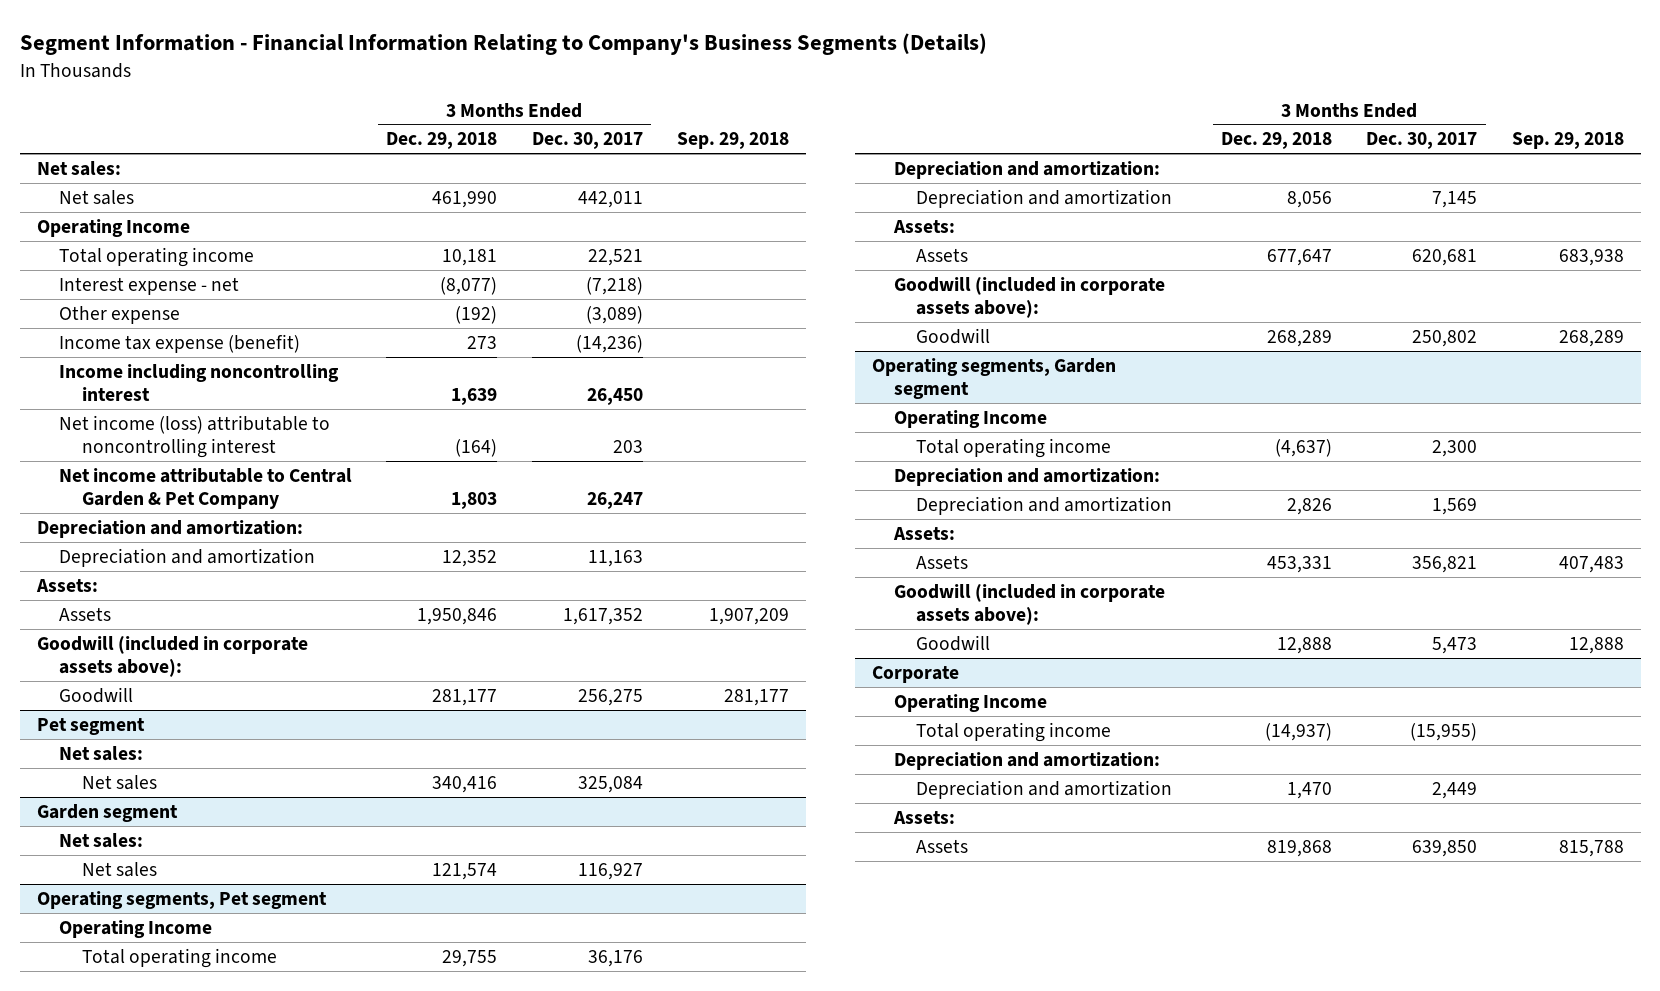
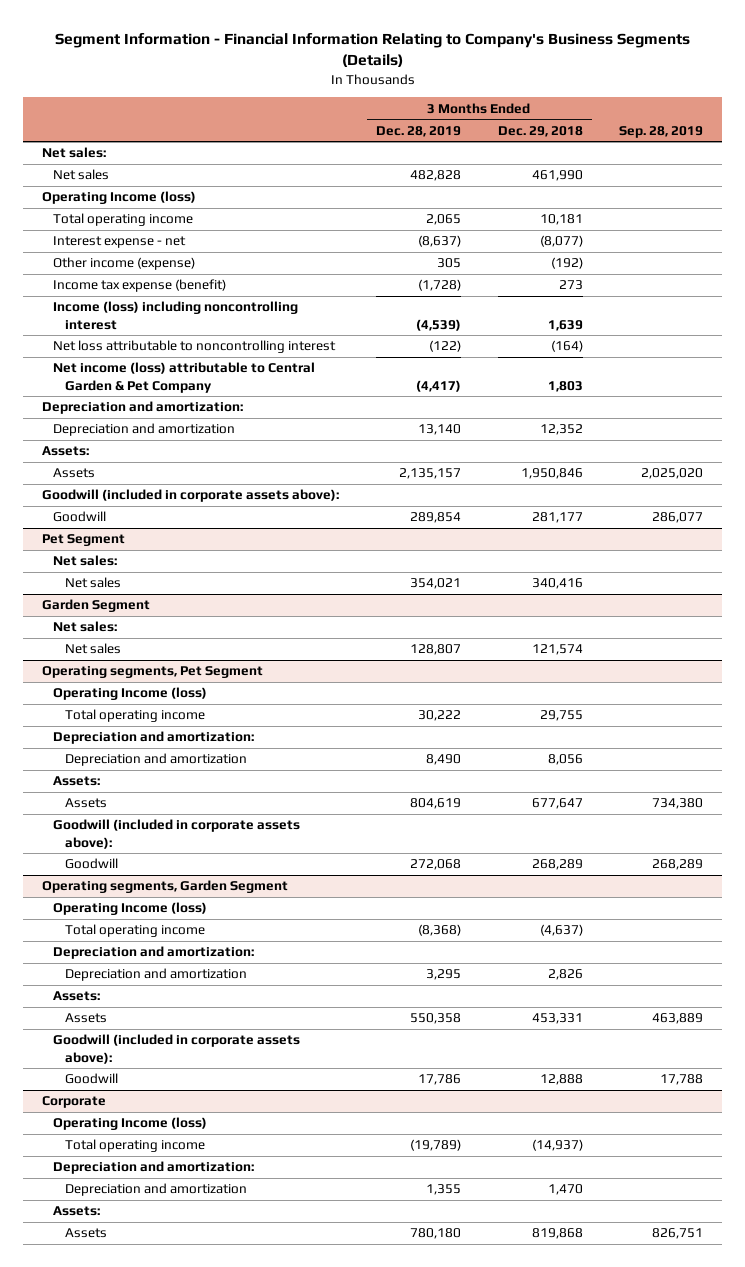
[531,132,643,150] Dec. 30, 2017 -> none
[676,132,789,150] Sep. 29, 2018 -> none
none -> [375,125,461,137] Dec. 28, 2019
none -> [619,125,704,138] Sep. 28, 2019
[36,218,190,237] Operating Income -> [41,191,196,205] Operating Income (loss)
[59,305,181,324] Other expense -> [53,257,196,271] Other income (expense)
[59,363,340,402] Income including noncontrolling interest -> [53,301,299,330] Income (loss) including noncontrolling interest
[59,414,331,459] Net income (loss) attributable to noncontrolling interest -> [53,340,337,354] Net loss attributable to noncontrolling interest
[59,467,353,510] Net income attributable to Central Garden & Pet Company -> [53,362,316,393] Net income (loss) attributable to Central Garden & Pet Company
[36,717,145,735] Pet segment -> [41,534,125,547] Pet Segment
[36,803,178,822] Garden segment -> [41,599,150,613] Garden Segment
[36,890,327,909] Operating segments, Pet segment -> [41,666,263,679] Operating segments, Pet Segment
[59,919,213,938] Operating Income -> [53,687,208,701] Operating Income (loss)
[871,357,1116,400] Operating segments, Garden segment -> [41,880,288,894] Operating segments, Garden Segment
[894,409,1048,428] Operating Income -> [53,902,208,916] Operating Income (loss)
[894,693,1048,712] Operating Income -> [53,1117,208,1131] Operating Income (loss)

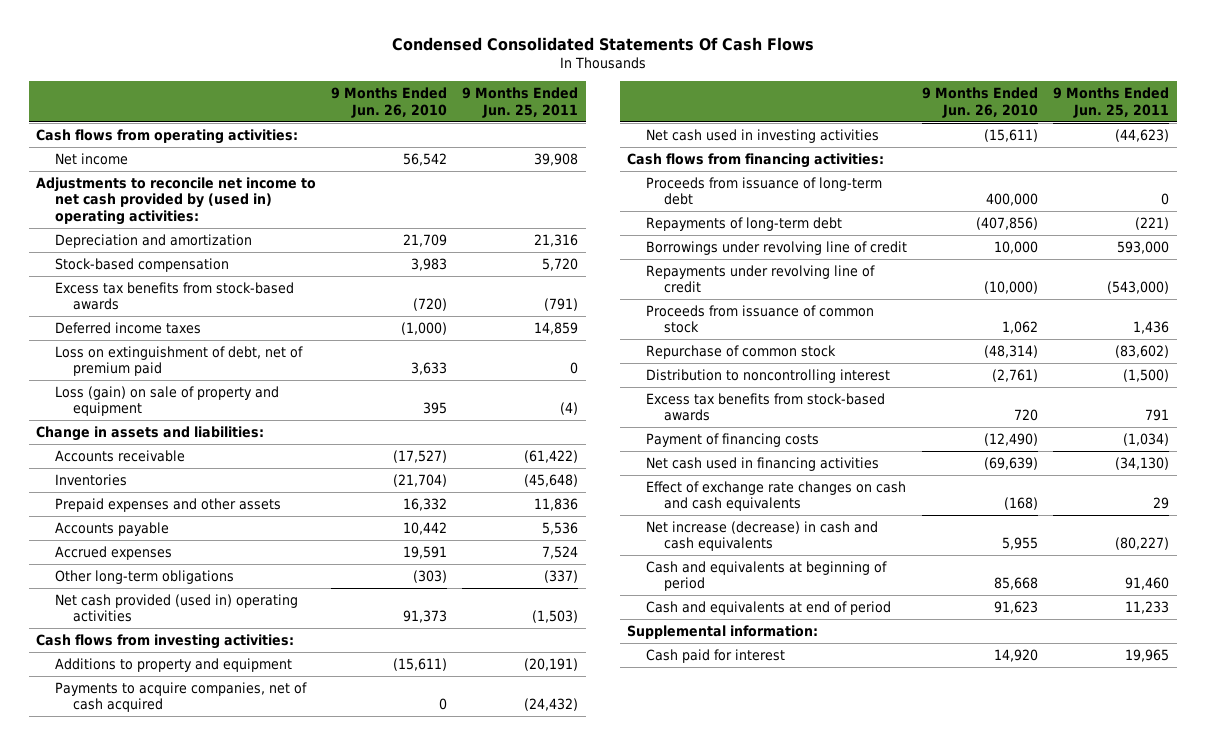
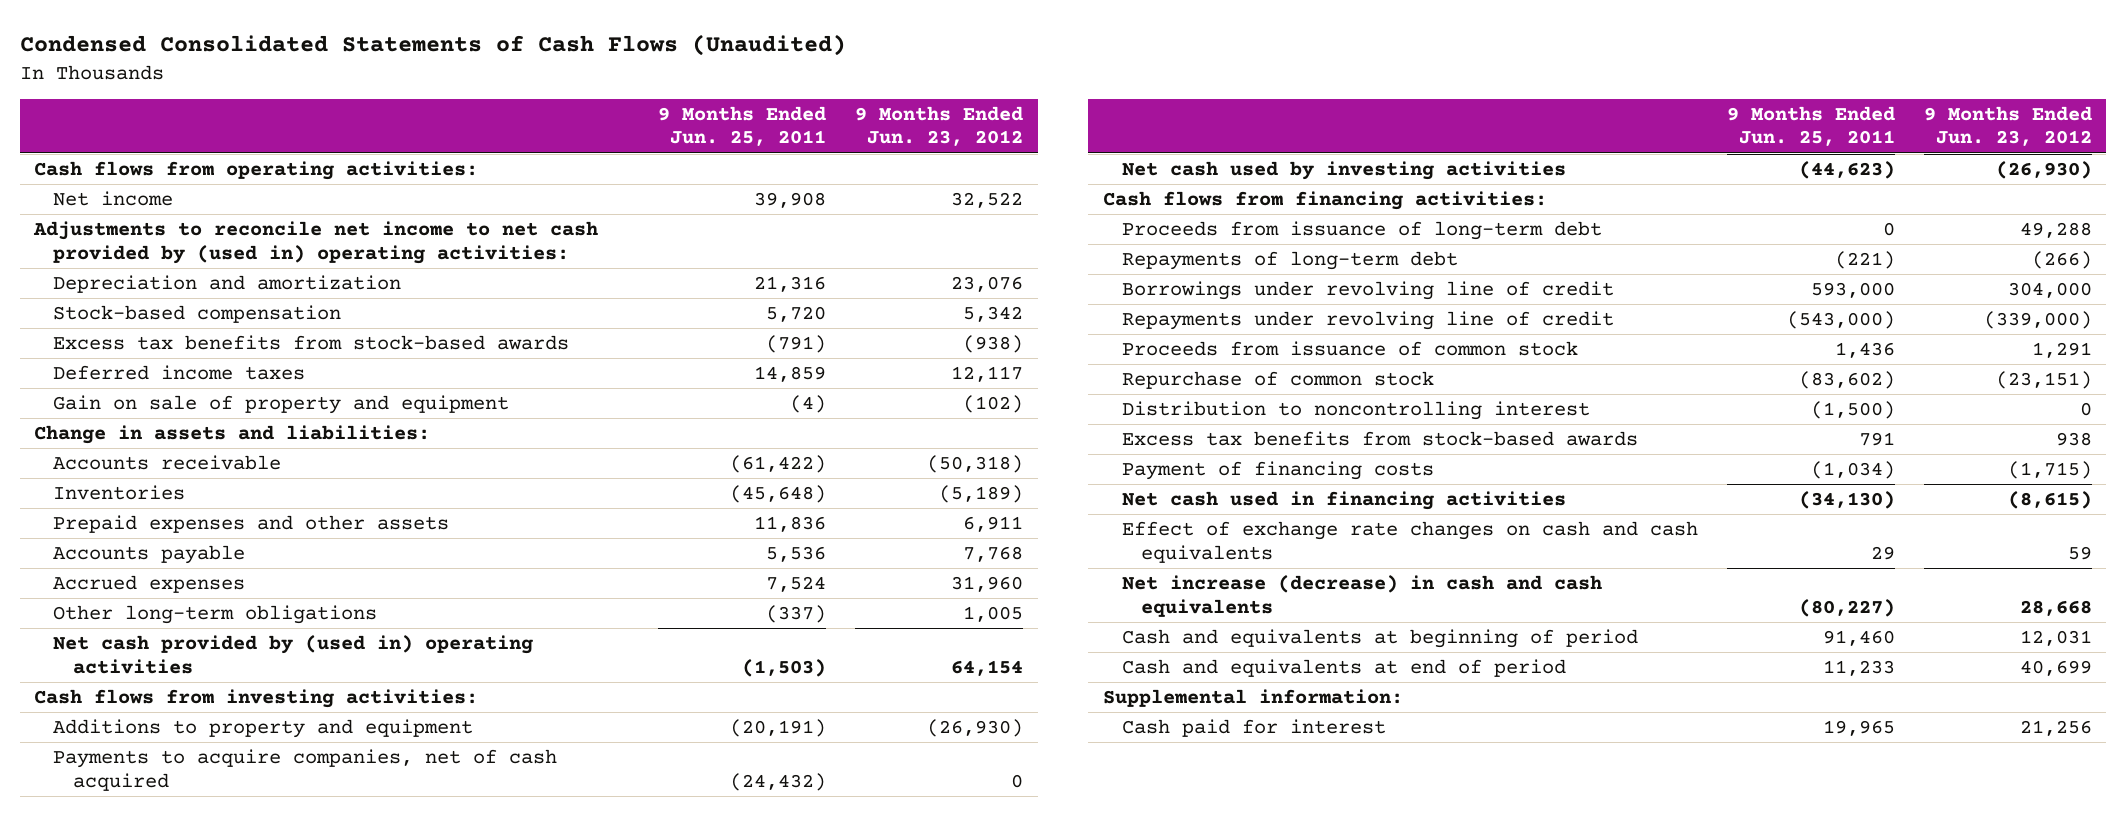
[391,36,814,51] Condensed Consolidated Statements Of Cash Flows -> [19,34,846,57] Condensed Consolidated Statements of Cash Flows (Unaudited)
[331,87,448,118] 9 Months Ended Jun. 26, 2010 -> none
none -> [855,105,1024,147] 9 Months Ended Jun. 23, 2012
[54,345,303,377] Loss on extinguishment of debt, net of premium paid -> none
[54,385,279,417] Loss (gain) on sale of property and equipment -> [53,395,510,415] Gain on sale of property and equipment
[54,593,298,623] Net cash provided (used in) operating activities -> [53,635,534,674] Net cash provided by (used in) operating activities
[645,128,879,143] Net cash used in investing activities -> [1122,161,1567,181] Net cash used by investing activities

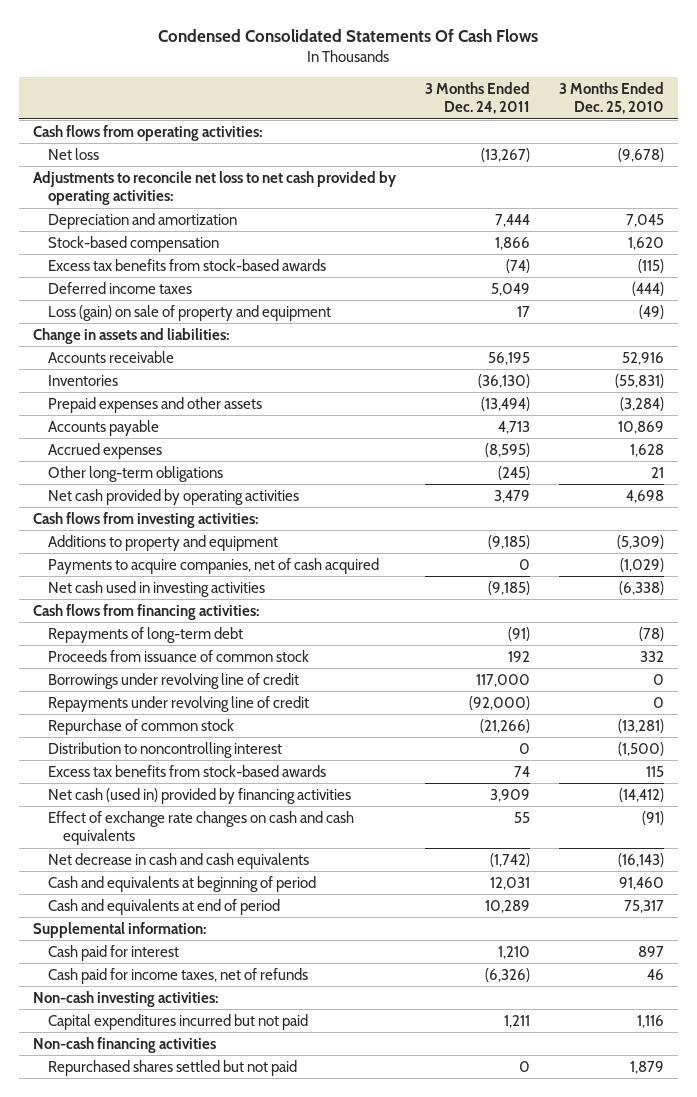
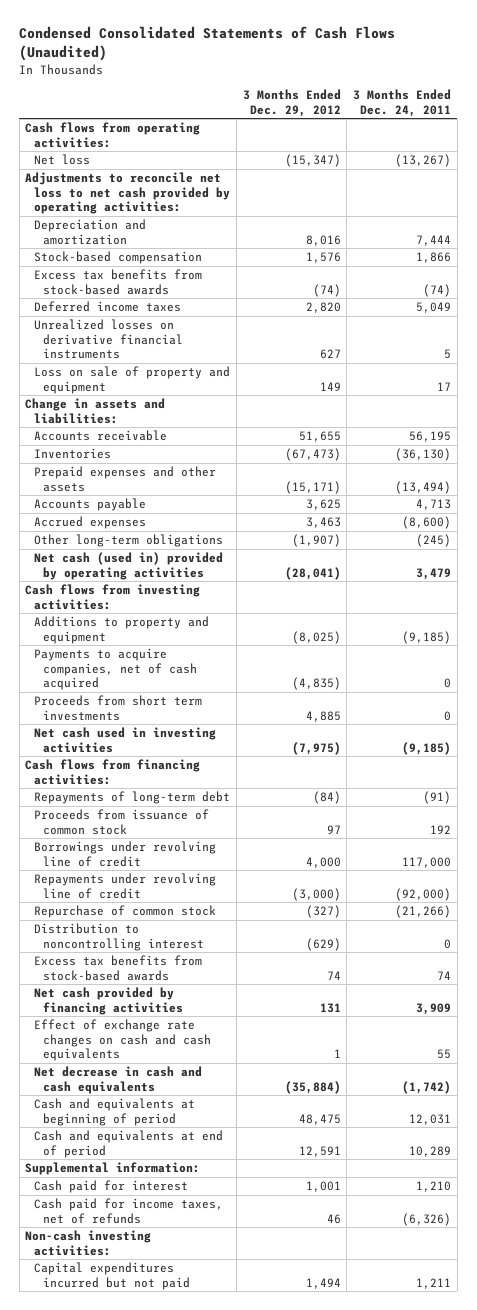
[158,28,539,42] Condensed Consolidated Statements Of Cash Flows -> [19,26,396,62] Condensed Consolidated Statements of Cash Flows (Unaudited)
[558,82,664,115] 3 Months Ended Dec. 25, 2010 -> none
none -> [242,89,341,117] 3 Months Ended Dec. 29, 2012
none -> [34,319,183,359] Unrealized losses on derivative financial instruments
[48,304,332,321] Loss (gain) on sale of property and equipment -> [34,366,231,394] Loss on sale of property and equipment
[484,442,530,457] (8,595) -> [402,516,452,530] (8,600)
[48,488,300,505] Net cash provided by operating activities -> [34,552,224,580] Net cash (used in) provided by operating activities
none -> [34,695,203,721] Proceeds from short term investments
[48,787,352,804] Net cash (used in) provided by financing activities -> [34,987,183,1015] Net cash provided by financing activities
[33,1036,217,1053] Non-cash financing activities -> none
[48,1059,298,1076] Repurchased shares settled but not paid -> none

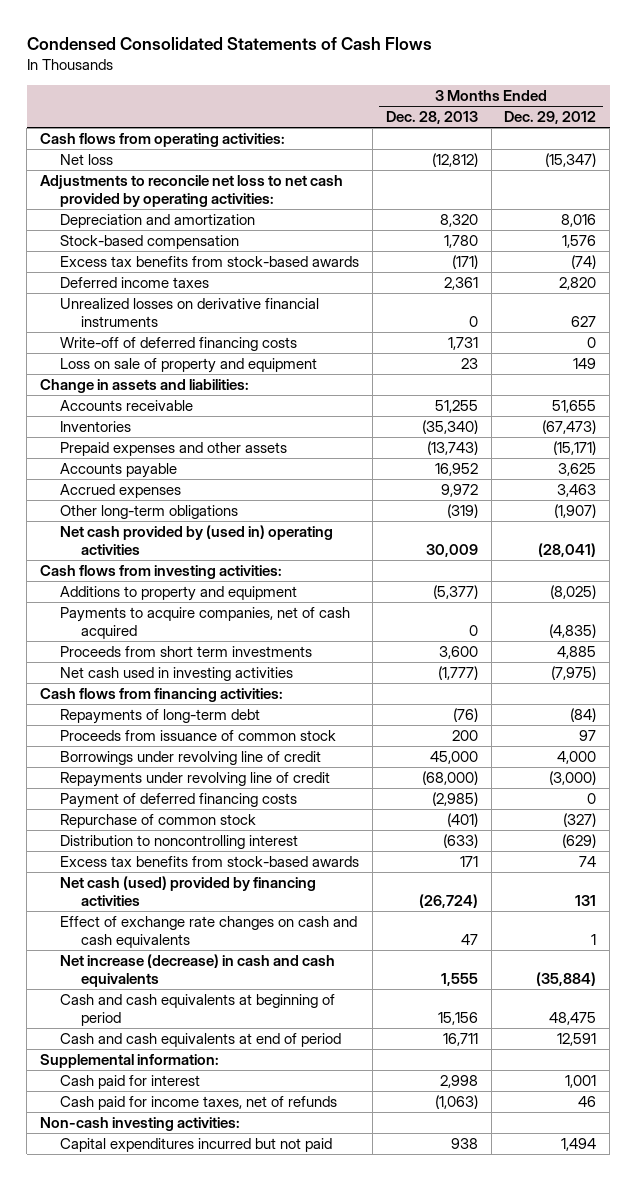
[19,26,396,62] Condensed Consolidated Statements of Cash Flows (Unaudited) -> [26,36,432,50] Condensed Consolidated Statements of Cash Flows
[353,89,452,117] 3 Months Ended Dec. 24, 2011 -> none
none -> [385,111,478,125] Dec. 28, 2013
none -> [60,337,298,352] Write-off of deferred financing costs
[34,552,224,580] Net cash (used in) provided by operating activities -> [60,525,334,555] Net cash provided by (used in) operating activities
none -> [60,793,298,809] Payment of deferred financing costs
[34,987,183,1015] Net cash provided by financing activities -> [60,876,317,906] Net cash (used) provided by financing activities
[34,1066,203,1094] Net decrease in cash and cash equivalents -> [60,954,336,987] Net increase (decrease) in cash and cash equivalents
[34,1098,196,1126] Cash and equivalents at beginning of period -> [60,994,336,1026] Cash and cash equivalents at beginning of period
[34,1130,224,1158] Cash and equivalents at end of period -> [60,1033,342,1048] Cash and cash equivalents at end of period

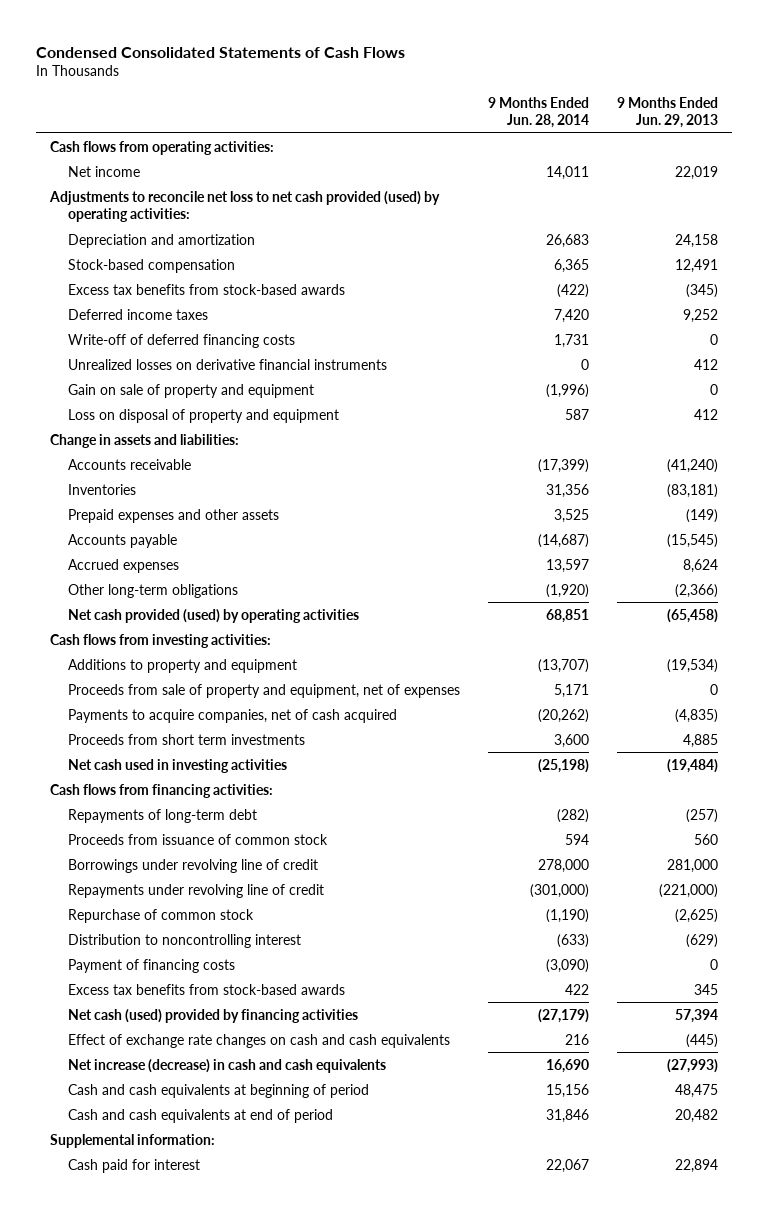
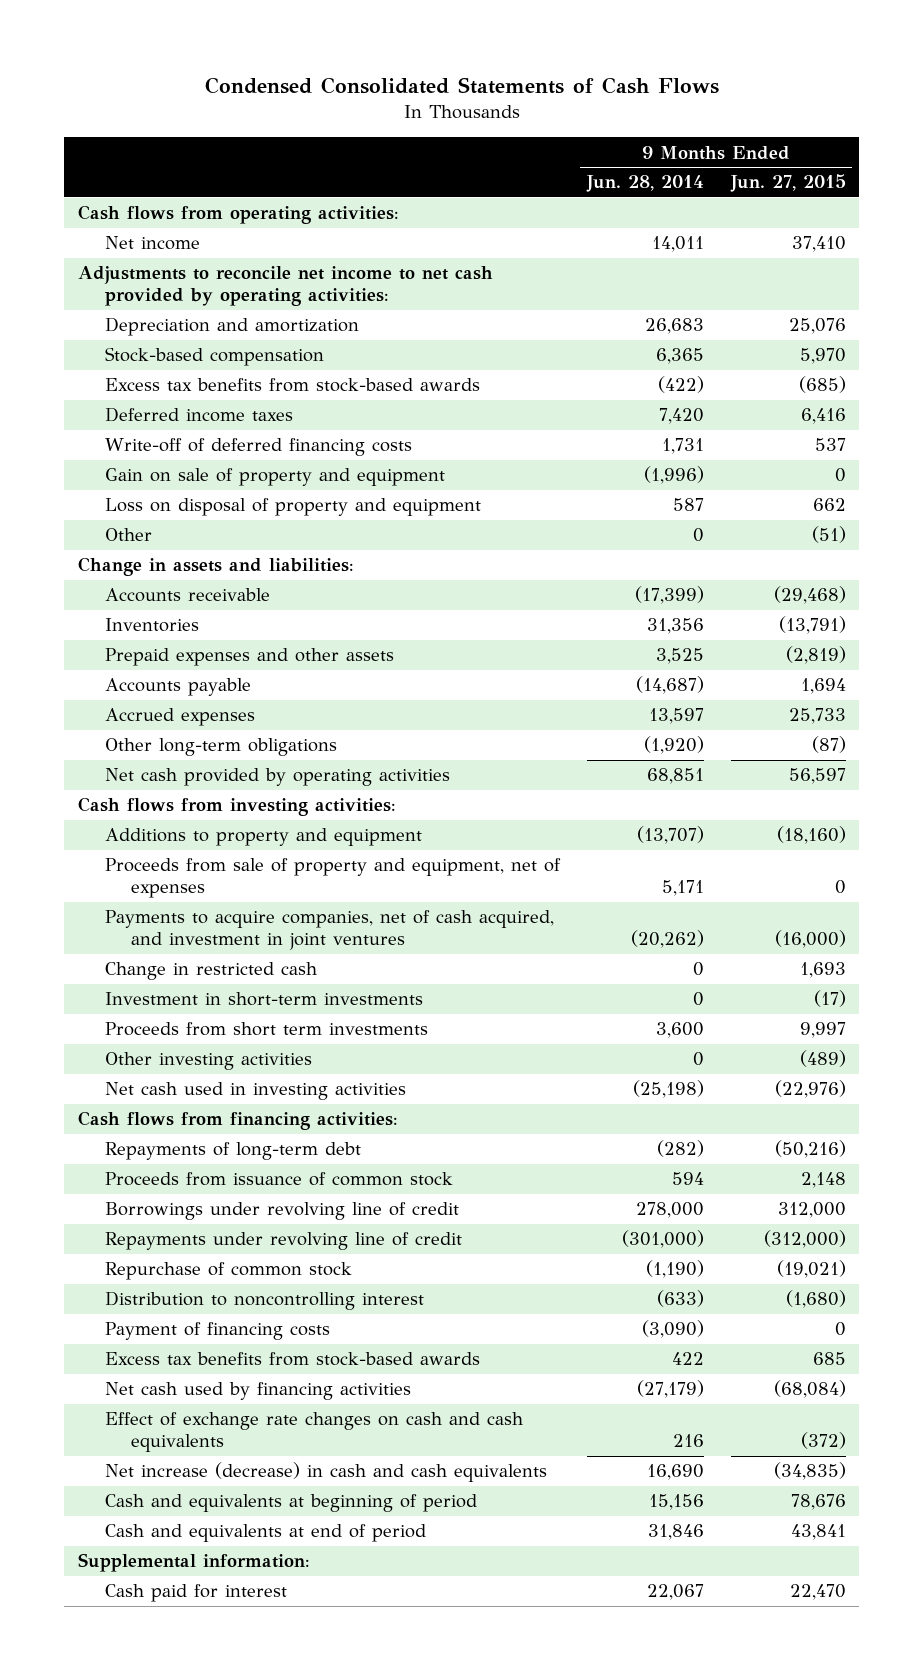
[617,96,719,129] 9 Months Ended Jun. 29, 2013 -> none
none -> [729,174,846,193] Jun. 27, 2015
[49,190,441,222] Adjustments to reconcile net loss to net cash provided (used) by operating activities: -> [77,266,493,307] Adjustments to reconcile net income to net cash provided by operating activities:
[67,358,387,370] Unrealized losses on derivative financial instruments -> none
none -> [104,528,152,542] Other
[67,608,359,623] Net cash provided (used) by operating activities -> [104,768,450,787] Net cash provided by operating activities
[67,708,397,723] Payments to acquire companies, net of cash acquired -> [104,910,554,951] Payments to acquire companies, net of cash acquired, and investment in joint ventures
none -> [104,962,317,981] Change in restricted cash
none -> [104,992,423,1007] Investment in short-term investments
none -> [104,1052,312,1071] Other investing activities
[67,1008,358,1023] Net cash (used) provided by financing activities -> [104,1382,411,1401] Net cash used by financing activities
[67,1083,369,1098] Cash and cash equivalents at beginning of period -> [104,1494,477,1513] Cash and equivalents at beginning of period
[67,1108,333,1123] Cash and cash equivalents at end of period -> [104,1524,426,1543] Cash and equivalents at end of period

